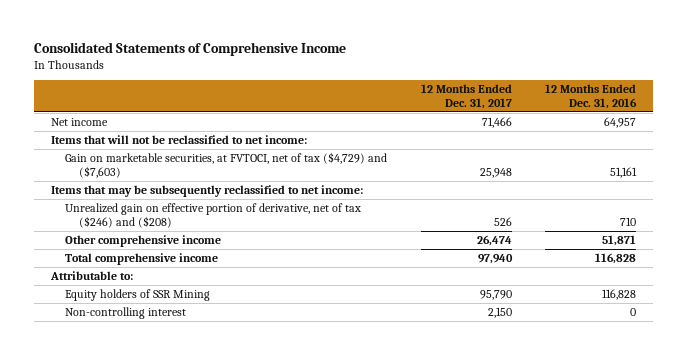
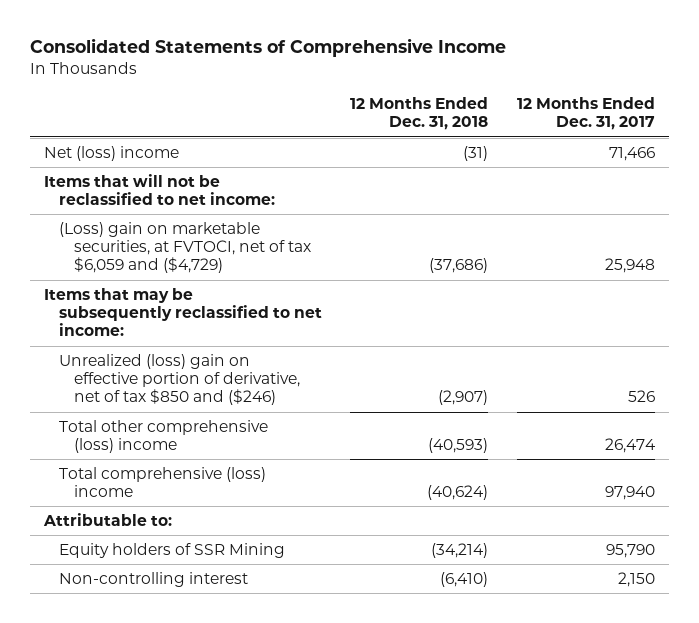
[545,84,638,109] 12 Months Ended Dec. 31, 2016 -> none
none -> [350,97,489,131] 12 Months Ended Dec. 31, 2018
[51,118,109,127] Net income -> [43,146,179,162] Net (loss) income
[65,152,388,178] Gain on marketable securities, at FVTOCI, net of tax ($4,729) and ($7,603) -> [58,222,311,274] (Loss) gain on marketable securities, at FVTOCI, net of tax $6,059 and ($4,729)
[65,203,362,228] Unrealized gain on effective portion of derivative, net of tax ($246) and ($208) -> [58,354,300,406] Unrealized (loss) gain on effective portion of derivative, net of tax $850 and ($246)
[65,235,222,248] Other comprehensive income -> [58,420,268,454] Total other comprehensive (loss) income
[65,253,219,266] Total comprehensive income -> [58,467,266,498] Total comprehensive (loss) income

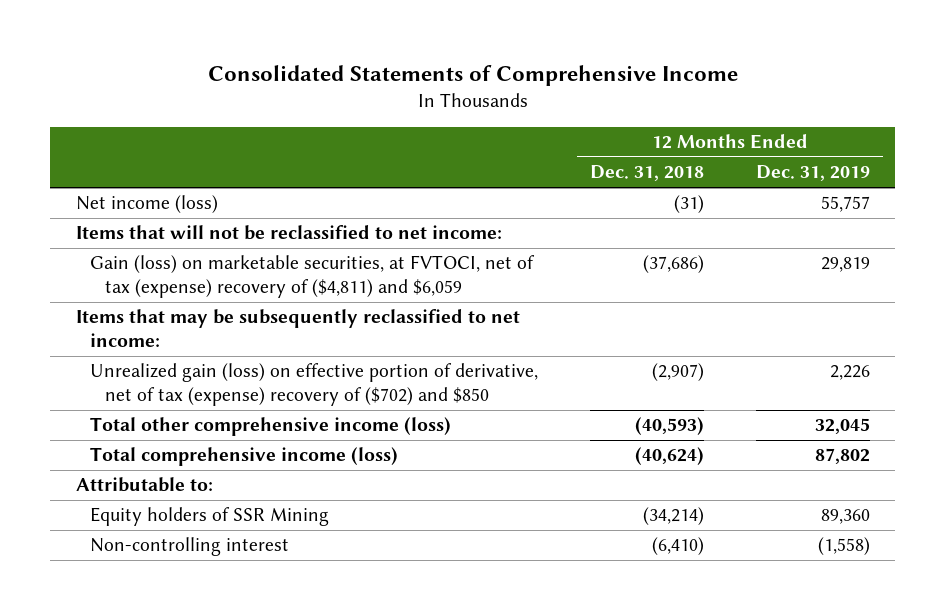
[516,97,655,131] 12 Months Ended Dec. 31, 2017 -> none
none -> [755,165,870,182] Dec. 31, 2019
[43,146,179,162] Net (loss) income -> [75,195,218,214] Net income (loss)
[58,222,311,274] (Loss) gain on marketable securities, at FVTOCI, net of tax $6,059 and ($4,729) -> [90,255,536,299] Gain (loss) on marketable securities, at FVTOCI, net of tax (expense) recovery of ($4,811) and $6,059
[58,354,300,406] Unrealized (loss) gain on effective portion of derivative, net of tax $850 and ($246) -> [90,363,539,407] Unrealized gain (loss) on effective portion of derivative, net of tax (expense) recovery of ($702) and $850
[58,420,268,454] Total other comprehensive (loss) income -> [90,417,452,437] Total other comprehensive income (loss)
[58,467,266,498] Total comprehensive (loss) income -> [90,447,399,467] Total comprehensive income (loss)

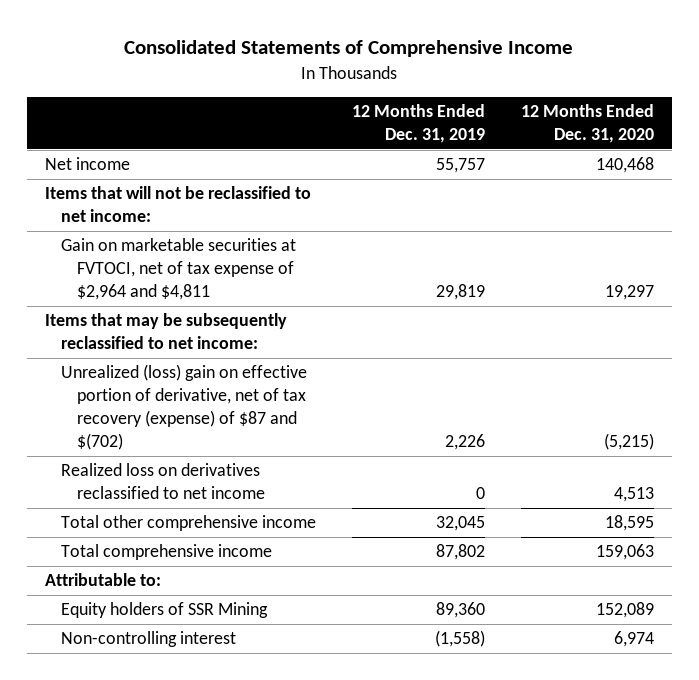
[590,165,705,182] Dec. 31, 2018 -> none
none -> [521,103,655,143] 12 Months Ended Dec. 31, 2020
[75,195,218,214] Net income (loss) -> [44,157,130,171] Net income
[90,255,536,299] Gain (loss) on marketable securities, at FVTOCI, net of tax (expense) recovery of ($4,811) and $6,059 -> [60,238,296,301] Gain on marketable securities at FVTOCI, net of tax expense of $2,964 and $4,811
[90,363,539,407] Unrealized gain (loss) on effective portion of derivative, net of tax (expense) recovery of ($702) and $850 -> [60,364,307,451] Unrealized (loss) gain on effective portion of derivative, net of tax recovery (expense) of $87 and $(702)
none -> [60,463,265,500] Realized loss on derivatives reclassified to net income
[90,417,452,437] Total other comprehensive income (loss) -> [60,515,316,532] Total other comprehensive income
[90,447,399,467] Total comprehensive income (loss) -> [60,544,272,561] Total comprehensive income

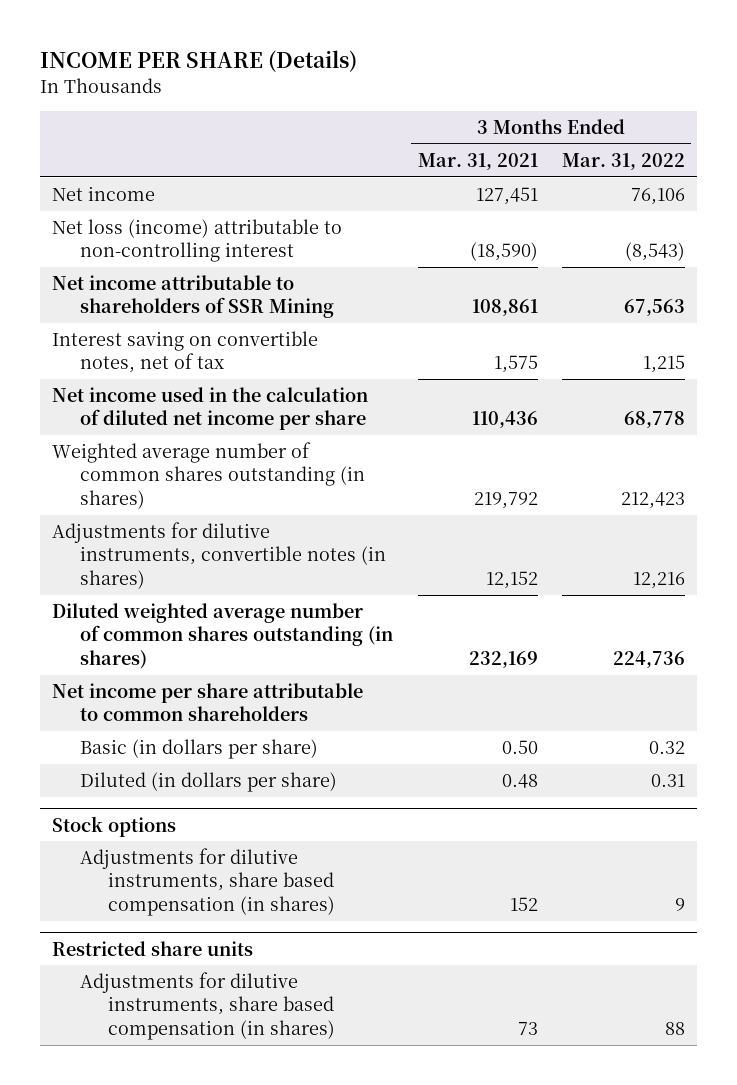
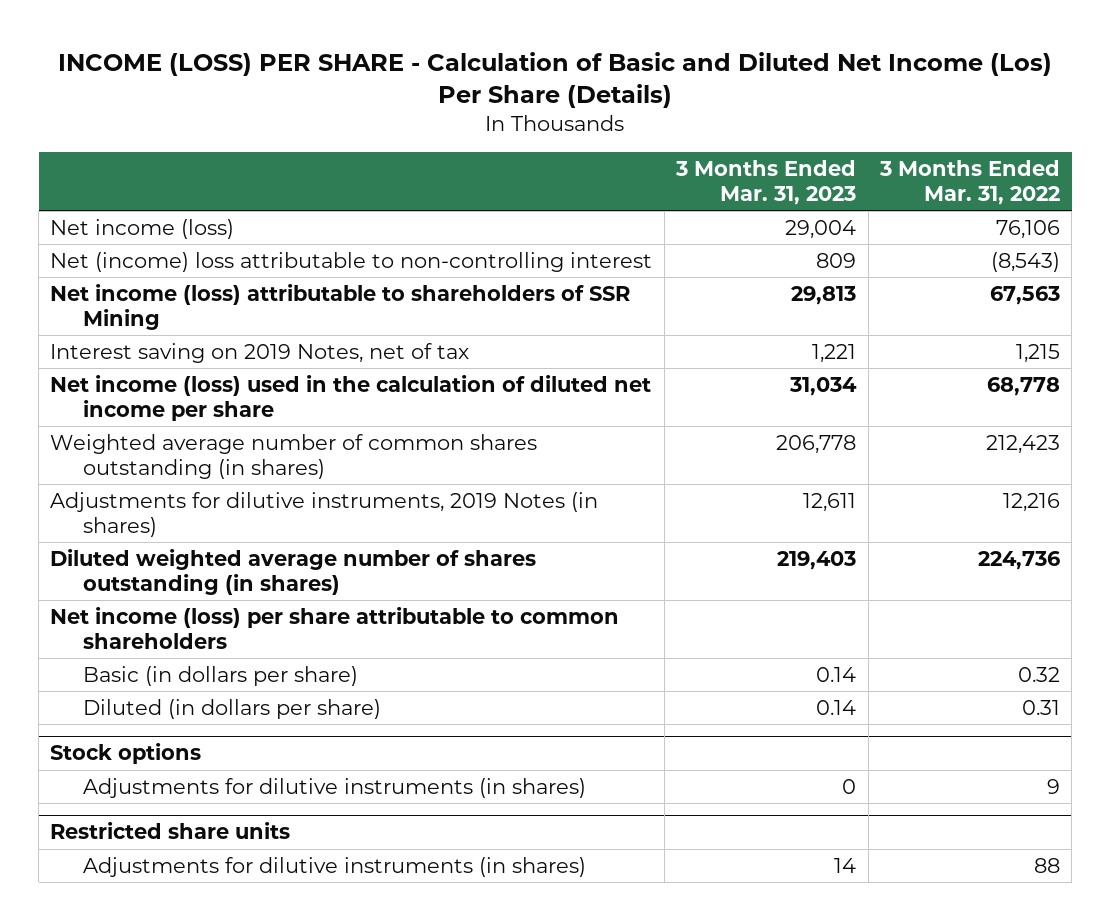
[40,50,358,73] INCOME PER SHARE (Details) -> [58,51,1053,109] INCOME (LOSS) PER SHARE - Calculation of Basic and Diluted Net Income (Los) Per Share (Details)
[417,152,538,170] Mar. 31, 2021 -> none
none -> [675,159,857,206] 3 Months Ended Mar. 31, 2023
[52,186,156,202] Net income -> [50,218,235,239] Net income (loss)
[52,219,343,263] Net loss (income) attributable to non-controlling interest -> [50,251,653,272] Net (income) loss attributable to non-controlling interest
[52,275,335,319] Net income attributable to shareholders of SSR Mining -> [50,283,631,331] Net income (loss) attributable to shareholders of SSR Mining
[52,331,319,374] Interest saving on convertible notes, net of tax -> [50,342,470,363] Interest saving on 2019 Notes, net of tax
[52,387,369,431] Net income used in the calculation of diluted net income per share -> [50,374,652,422] Net income (loss) used in the calculation of diluted net income per share
[52,522,387,589] Adjustments for dilutive instruments, convertible notes (in shares) -> [50,491,599,538] Adjustments for dilutive instruments, 2019 Notes (in shares)
[52,603,394,669] Diluted weighted average number of common shares outstanding (in shares) -> [50,548,537,596] Diluted weighted average number of shares outstanding (in shares)
[52,683,364,722] Net income per share attributable to common shareholders -> [50,606,620,650] Net income (loss) per share attributable to common shareholders
[80,848,336,916] Adjustments for dilutive instruments, share based compensation (in shares) -> [83,777,587,798] Adjustments for dilutive instruments (in shares)
[80,972,336,1040] Adjustments for dilutive instruments, share based compensation (in shares) -> [83,856,587,877] Adjustments for dilutive instruments (in shares)

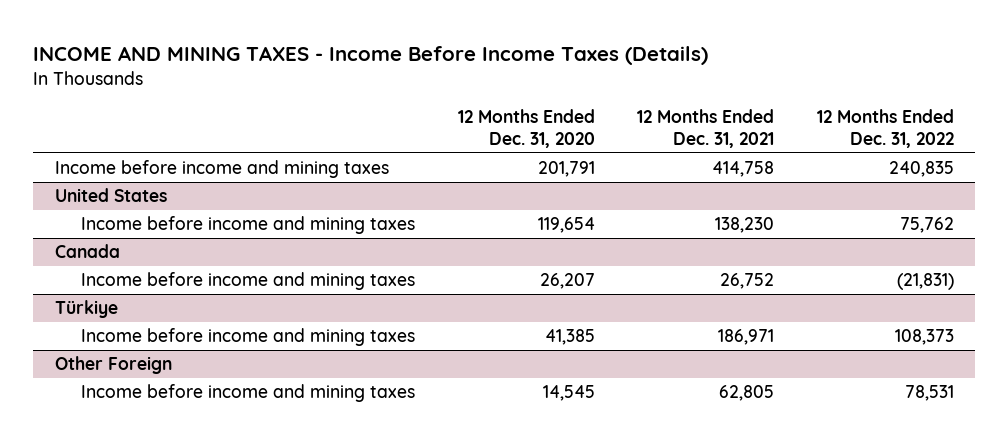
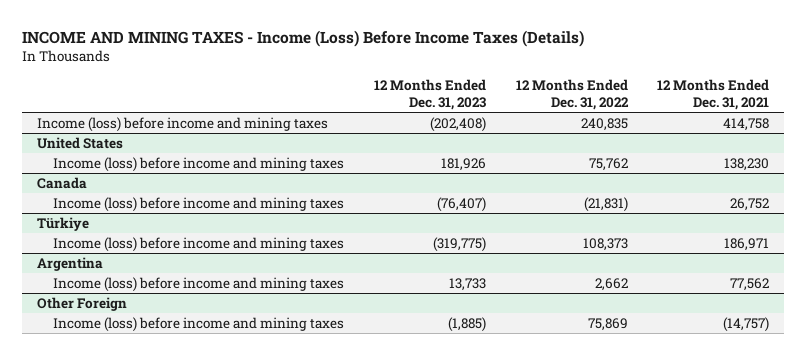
[33,45,709,65] INCOME AND MINING TAXES - Income Before Income Taxes (Details) -> [22,30,585,48] INCOME AND MINING TAXES - Income (Loss) Before Income Taxes (Details)
[457,109,595,148] 12 Months Ended Dec. 31, 2020 -> none
none -> [373,78,486,110] 12 Months Ended Dec. 31, 2023
[54,160,389,179] Income before income and mining taxes -> [37,117,329,133] Income (loss) before income and mining taxes
[81,216,416,235] Income before income and mining taxes -> [53,157,345,173] Income (loss) before income and mining taxes
[81,272,416,291] Income before income and mining taxes -> [53,197,345,213] Income (loss) before income and mining taxes
[81,328,416,347] Income before income and mining taxes -> [53,237,345,253] Income (loss) before income and mining taxes
none -> [37,257,104,272] Argentina
none -> [53,277,345,293] Income (loss) before income and mining taxes
[81,384,416,403] Income before income and mining taxes -> [53,317,345,333] Income (loss) before income and mining taxes
[719,385,775,402] 62,805 -> [723,317,770,333] (14,757)
[904,385,954,402] 78,531 -> [587,318,628,332] 75,869

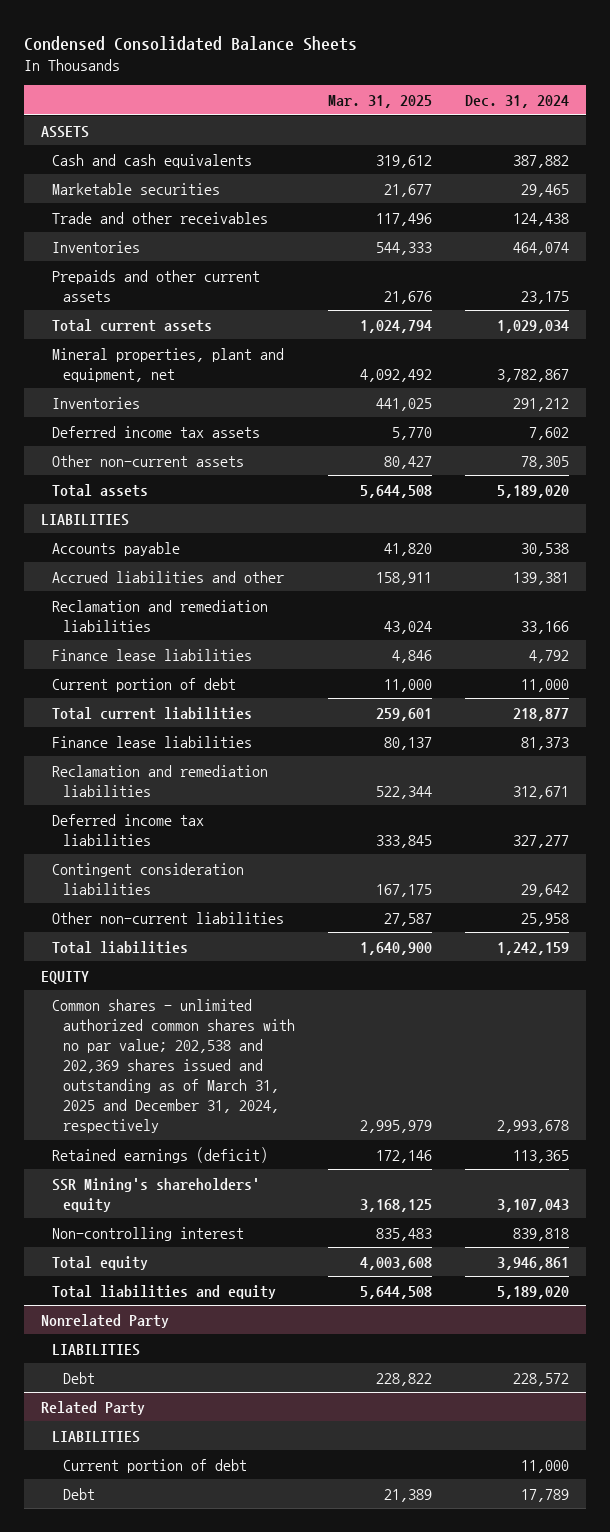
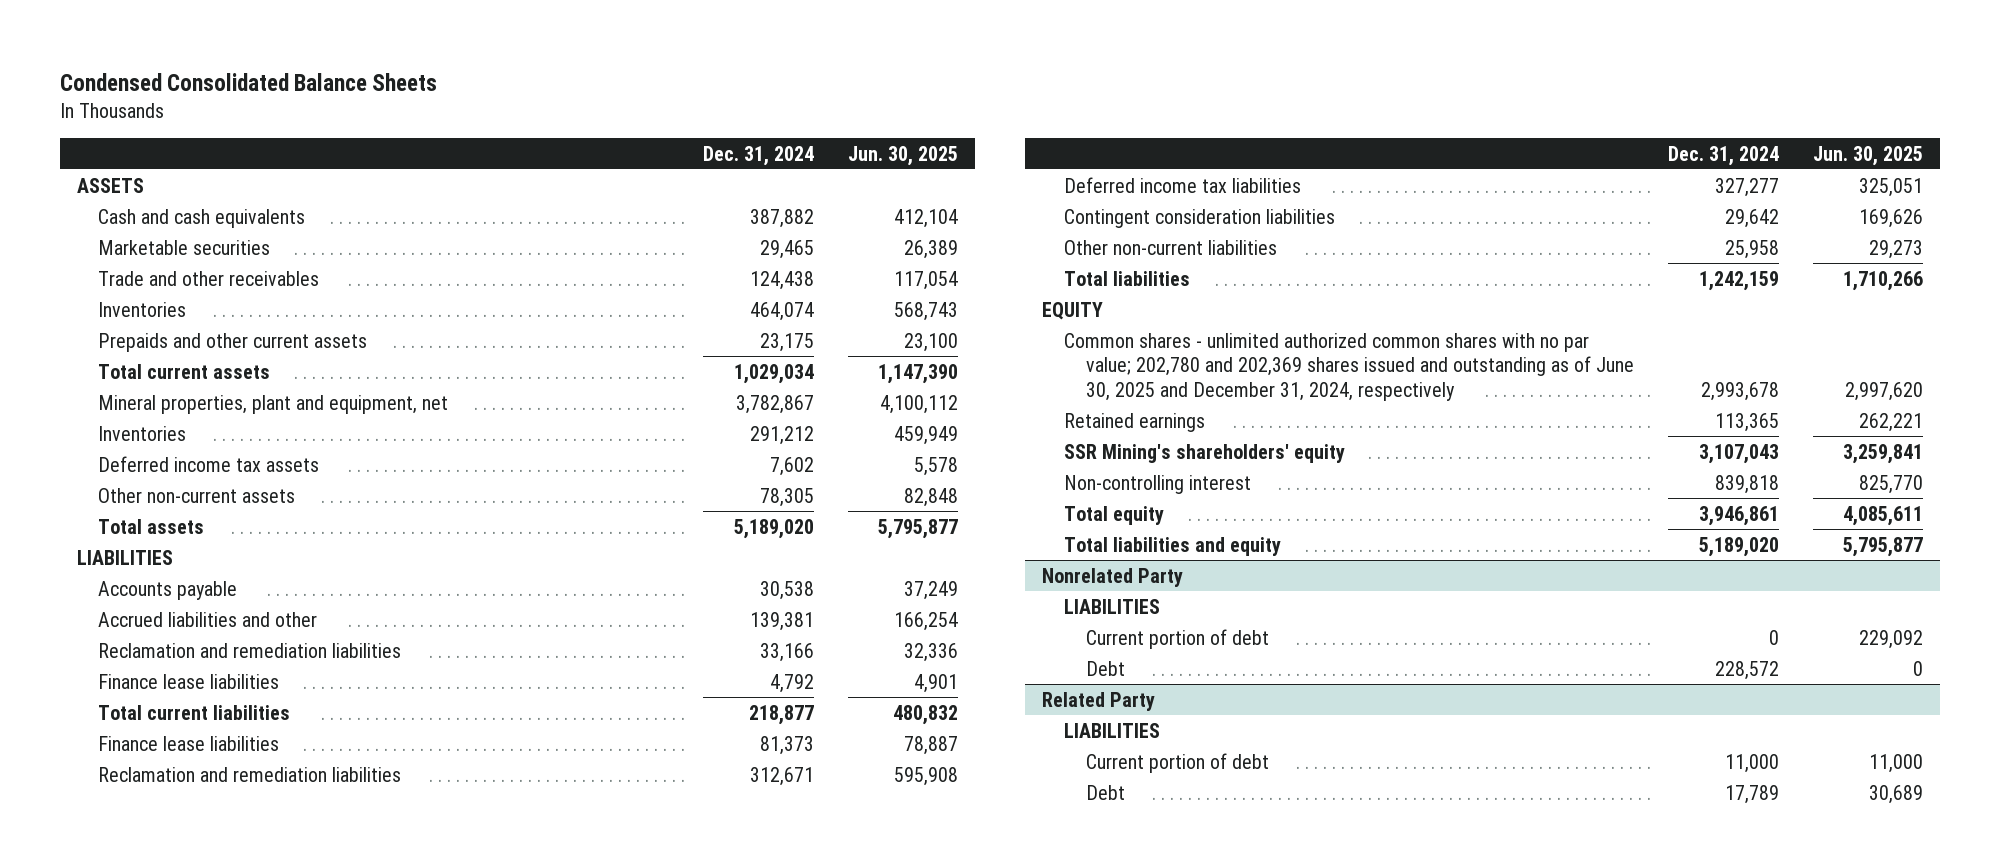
[328,94,433,108] Mar. 31, 2025 -> none
none -> [847,145,958,166] Jun. 30, 2025
[52,677,237,692] Current portion of debt -> none
[52,998,296,1134] Common shares - unlimited authorized common shares with no par value; 202,538 and 202,369 shares issued and outstanding as of March 31, 2025 and December 31, 2024, respectively -> [1063,332,1634,401] Common shares - unlimited authorized common shares with no par value; 202,780 and 202,369 shares issued and outstanding as of June 30, 2025 and December 31, 2024, respectively
[52,1146,269,1163] Retained earnings (deficit) -> [1063,412,1205,432] Retained earnings
none -> [1085,628,1269,649] Current portion of debt

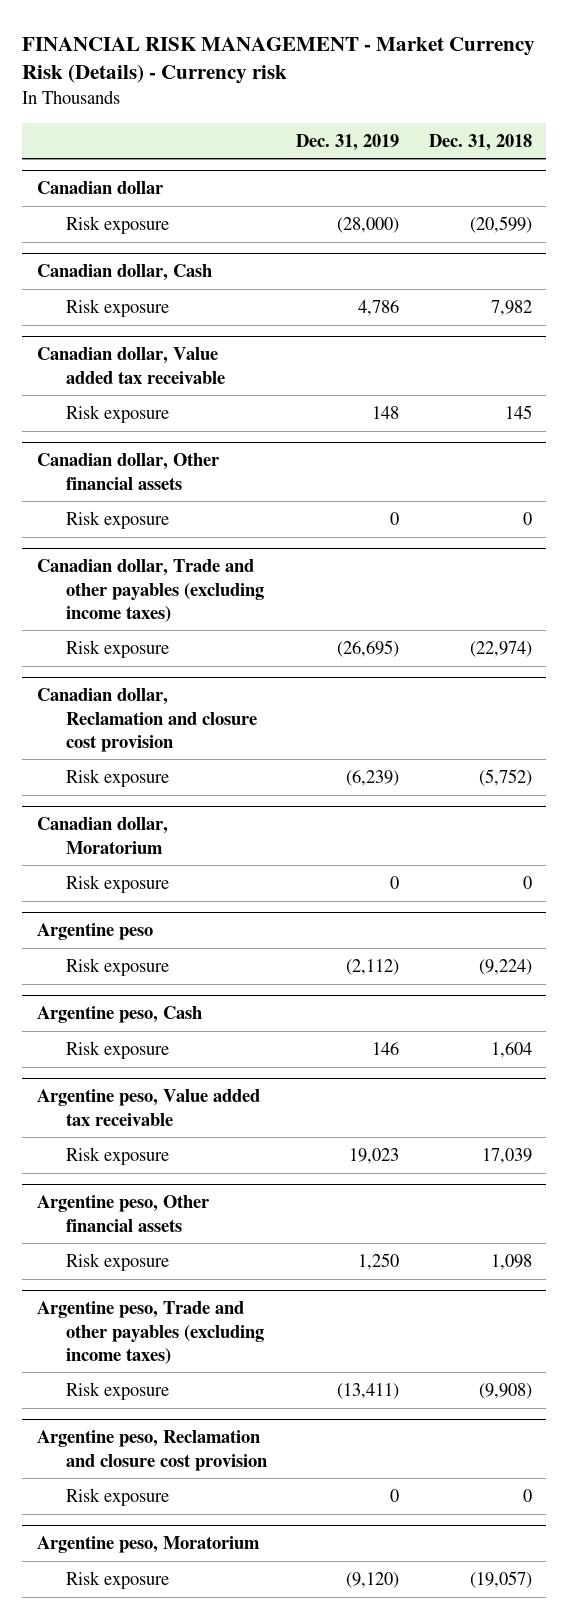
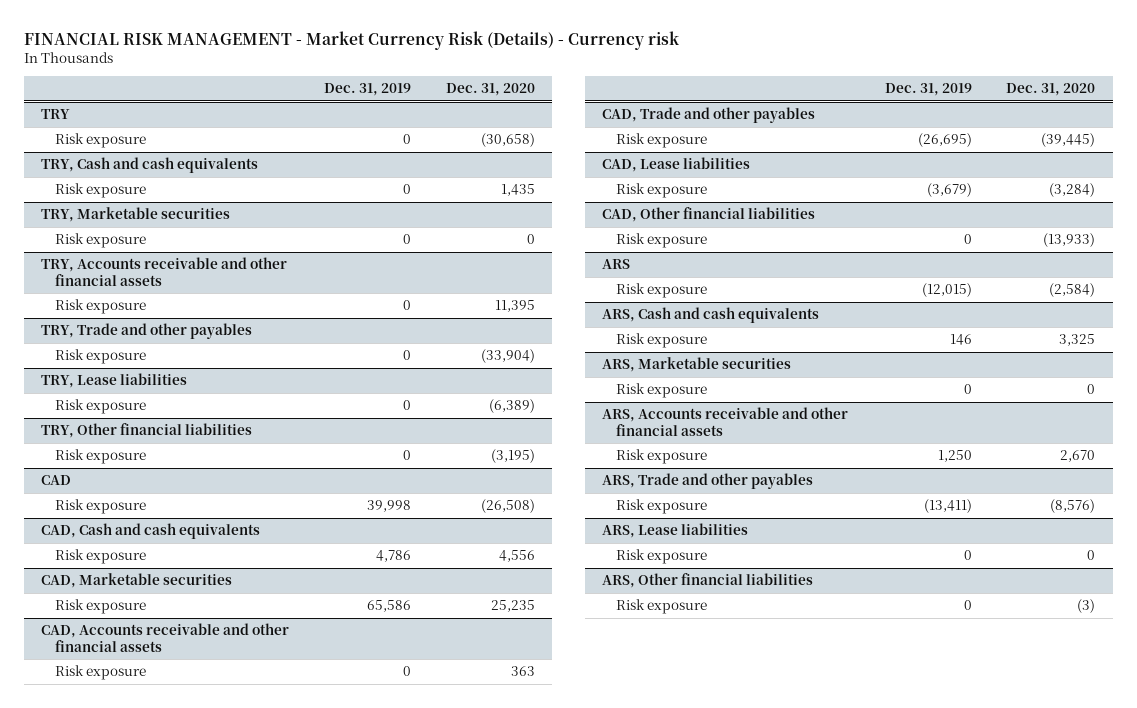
[428,133,532,151] Dec. 31, 2018 -> none
none -> [445,83,535,97] Dec. 31, 2020
[36,264,212,282] Canadian dollar, Cash -> none
[36,181,164,195] Canadian dollar -> [41,109,71,120] TRY
[337,216,400,233] (28,000) -> [402,134,411,145] 0
none -> [41,157,259,174] TRY, Cash and cash equivalents
none -> [54,183,146,199] Risk exposure
none -> [41,207,231,223] TRY, Marketable securities
none -> [54,233,146,249] Risk exposure
none -> [41,257,288,286] TRY, Accounts receivable and other financial assets
none -> [54,299,146,315] Risk exposure
none -> [41,323,253,340] TRY, Trade and other payables
none -> [54,349,146,365] Risk exposure
none -> [41,373,188,389] TRY, Lease liabilities
none -> [54,399,146,415] Risk exposure
none -> [41,423,253,439] TRY, Other financial liabilities
none -> [54,449,146,465] Risk exposure
none -> [41,475,72,486] CAD
none -> [54,499,146,515] Risk exposure
none -> [41,523,261,540] CAD, Cash and cash equivalents
[36,347,225,384] Canadian dollar, Value added tax receivable -> none
[36,453,220,490] Canadian dollar, Other financial assets -> none
none -> [41,573,233,589] CAD, Marketable securities
[372,405,400,419] 148 -> [366,600,411,613] 65,586
none -> [41,623,290,652] CAD, Accounts receivable and other financial assets
[36,559,264,622] Canadian dollar, Trade and other payables (excluding income taxes) -> none
none -> [602,107,816,124] CAD, Trade and other payables
[36,688,257,752] Canadian dollar, Reclamation and closure cost provision -> none
[36,817,168,854] Canadian dollar, Moratorium -> none
none -> [602,157,751,173] CAD, Lease liabilities
[346,769,400,786] (6,239) -> [926,183,972,198] (3,679)
none -> [602,207,816,223] CAD, Other financial liabilities
[36,1006,202,1024] Argentine peso, Cash -> none
[36,923,153,941] Argentine peso -> [602,259,631,270] ARS
[346,958,400,975] (2,112) -> [921,283,972,298] (12,015)
none -> [602,307,820,324] ARS, Cash and cash equivalents
[36,1089,260,1126] Argentine peso, Value added tax receivable -> none
[36,1195,210,1232] Argentine peso, Other financial assets -> none
none -> [602,357,792,373] ARS, Marketable securities
[349,1147,400,1164] 19,023 -> [963,384,972,395] 0
none -> [602,407,849,436] ARS, Accounts receivable and other financial assets
[36,1301,264,1364] Argentine peso, Trade and other payables (excluding income taxes) -> none
none -> [602,473,814,490] ARS, Trade and other payables
[36,1430,267,1471] Argentine peso, Reclamation and closure cost provision -> none
none -> [602,523,749,539] ARS, Lease liabilities
[36,1536,260,1554] Argentine peso, Moratorium -> none
none -> [602,573,814,589] ARS, Other financial liabilities
[346,1571,400,1588] (9,120) -> [963,600,972,611] 0

